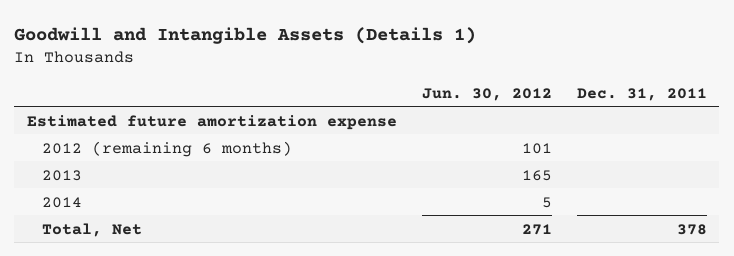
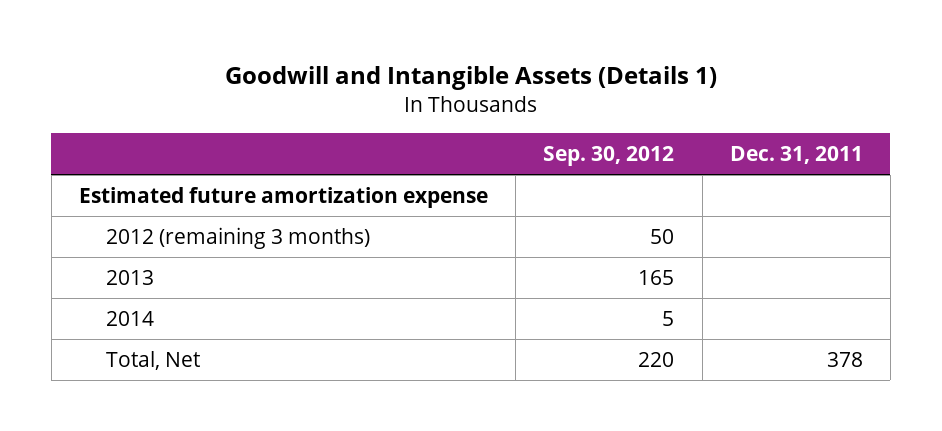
[421,87,552,101] Jun. 30, 2012 -> none
none -> [543,146,675,167] Sep. 30, 2012
[41,140,292,157] 2012 (remaining 6 months) -> [106,227,371,250] 2012 (remaining 3 months)

